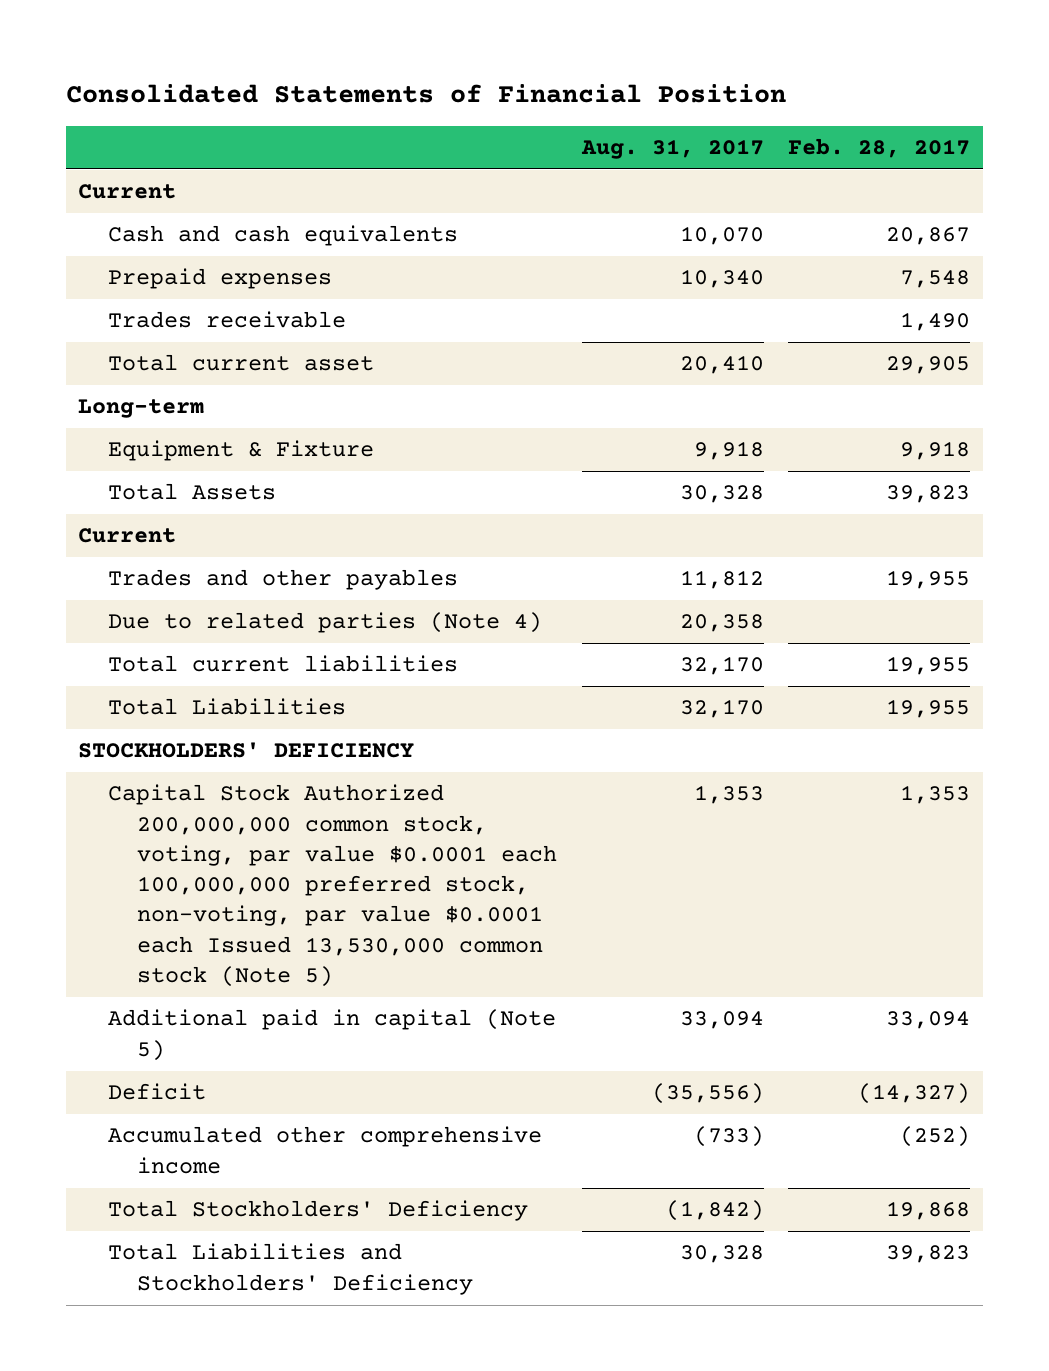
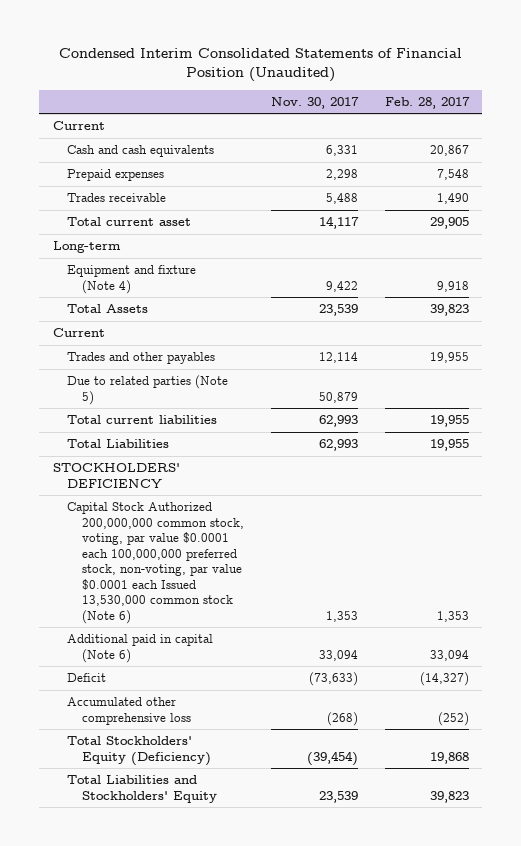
[65,84,786,104] Consolidated Statements of Financial Position -> [58,48,462,83] Condensed Interim Consolidated Statements of Financial Position (Unaudited)
[580,139,764,160] Aug. 31, 2017 -> none
none -> [270,96,359,109] Nov. 30, 2017
[107,440,374,462] Equipment & Fixture -> [67,265,197,294] Equipment and fixture (Note 4)
[107,612,542,634] Due to related parties (Note 4) -> [67,375,229,405] Due to related parties (Note 5)
[107,784,558,987] Capital Stock Authorized 200,000,000 common stock, voting, par value $0.0001 each 100,000,000 preferred stock, non-voting, par value $0.0001 each Issued 13,530,000 common stock (Note 5) -> [67,502,244,624] Capital Stock Authorized 200,000,000 common stock, voting, par value $0.0001 each 100,000,000 preferred stock, non-voting, par value $0.0001 each Issued 13,530,000 common stock (Note 6)
[107,1009,556,1061] Additional paid in capital (Note 5) -> [67,634,214,663] Additional paid in capital (Note 6)
[107,1126,542,1174] Accumulated other comprehensive income -> [67,697,191,725] Accumulated other comprehensive loss
[107,1200,528,1222] Total Stockholders' Deficiency -> [67,736,211,766] Total Stockholders' Equity (Deficiency)
[107,1243,474,1295] Total Liabilities and Stockholders' Deficiency -> [67,775,217,803] Total Liabilities and Stockholders' Equity

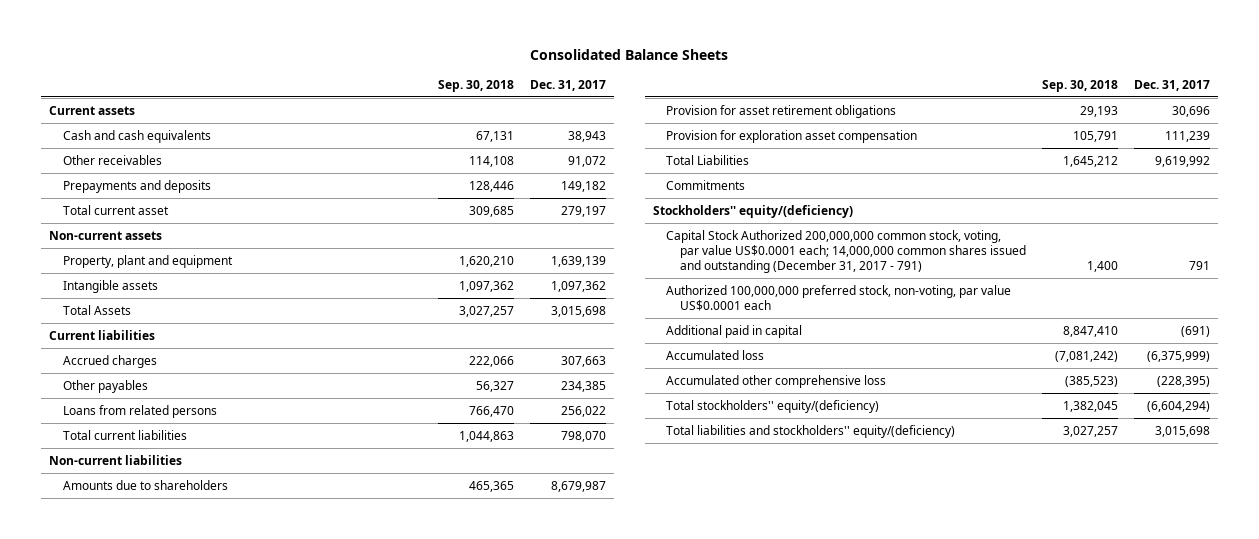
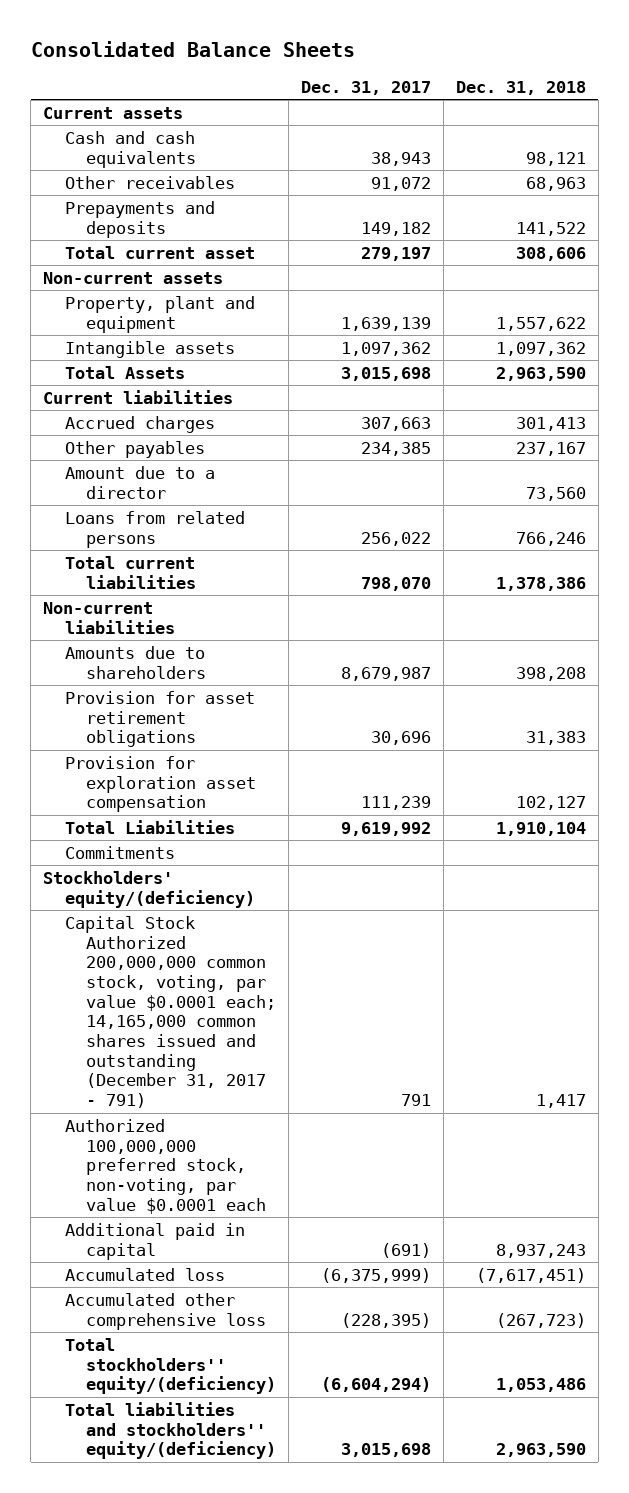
[438,79,515,92] Sep. 30, 2018 -> none
none -> [455,80,586,95] Dec. 31, 2018
none -> [64,465,215,499] Amount due to a director
[652,204,853,218] Stockholders'' equity/(deficiency) -> [43,870,255,908] Stockholders' equity/(deficiency)
[666,229,1026,274] Capital Stock Authorized 200,000,000 common stock, voting, par value US$0.0001 each; 14,000,000 common shares issued and outstanding (December 31, 2017 - 791) -> [64,915,277,1109] Capital Stock Authorized 200,000,000 common stock, voting, par value $0.0001 each; 14,165,000 common shares issued and outstanding (December 31, 2017 - 791)
[666,284,1012,311] Authorized 100,000,000 preferred stock, non-voting, par value US$0.0001 each -> [64,1118,267,1214] Authorized 100,000,000 preferred stock, non-voting, par value $0.0001 each

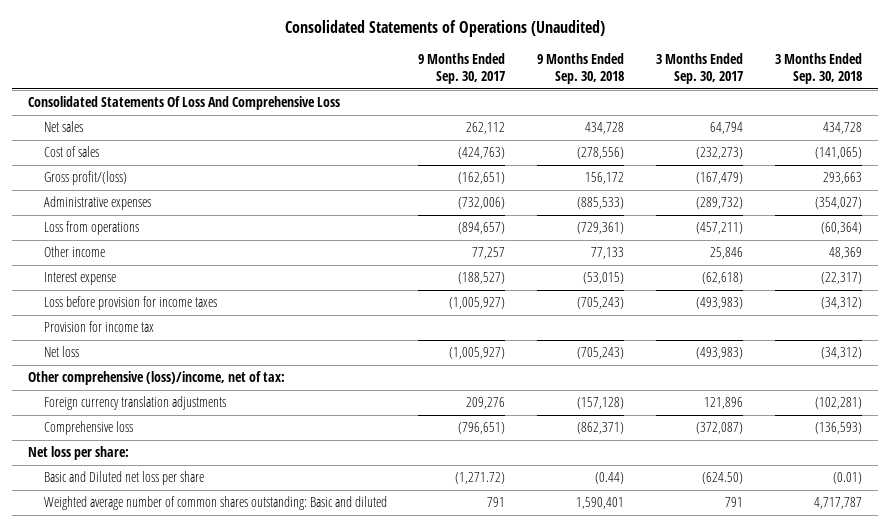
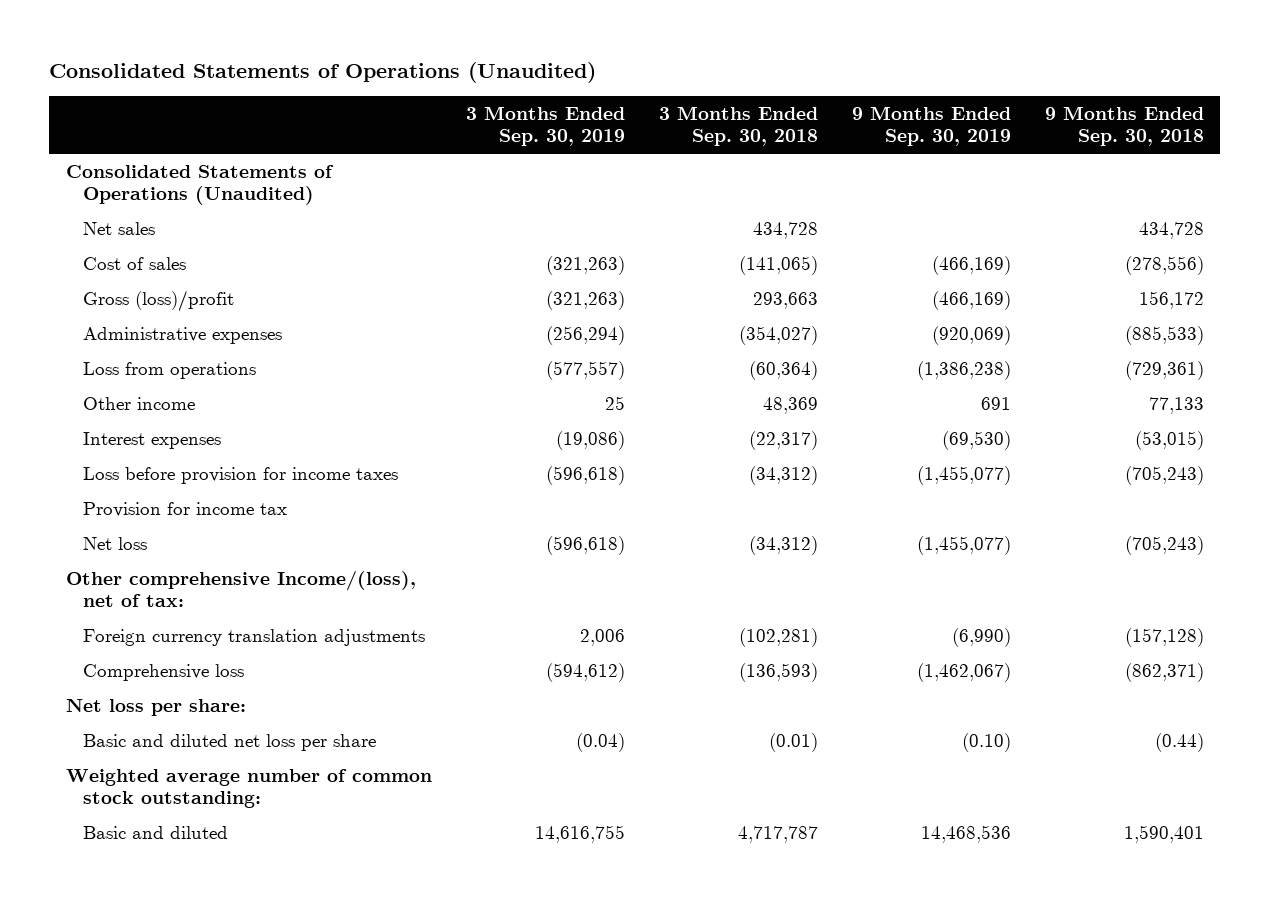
[418,52,506,85] 9 Months Ended Sep. 30, 2017 -> none
[655,52,743,85] 3 Months Ended Sep. 30, 2017 -> none
none -> [465,105,625,147] 3 Months Ended Sep. 30, 2019
none -> [851,105,1011,147] 9 Months Ended Sep. 30, 2019
[27,96,340,111] Consolidated Statements Of Loss And Comprehensive Loss -> none
none -> [66,164,335,206] Consolidated Statements of Operations (Unaudited)
[43,171,127,186] Gross profit/(loss) -> [82,289,234,312] Gross (loss)/profit
[43,272,116,286] Interest expense -> [82,431,221,449] Interest expenses
[27,371,285,386] Other comprehensive (loss)/income, net of tax: -> [66,569,417,608] Other comprehensive Income/(loss), net of tax:
[43,471,204,486] Basic and Diluted net loss per share -> [82,733,376,751] Basic and diluted net loss per share
none -> [66,768,433,809] Weighted average number of common stock outstanding:
[43,496,387,511] Weighted average number of common shares outstanding: Basic and diluted -> [82,825,228,839] Basic and diluted

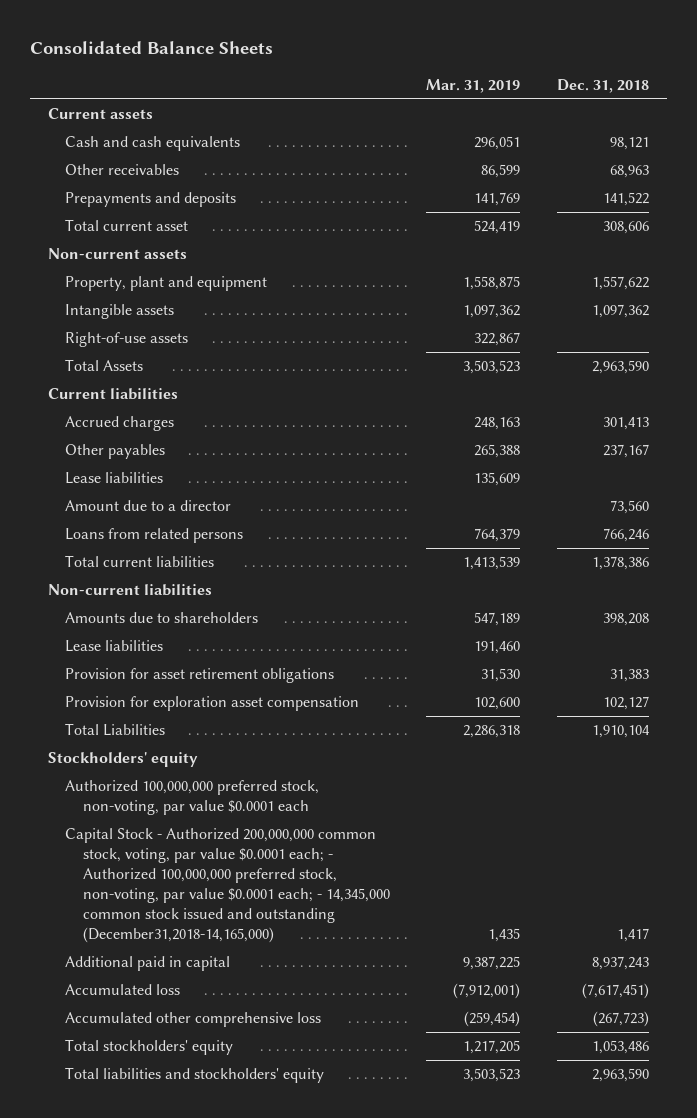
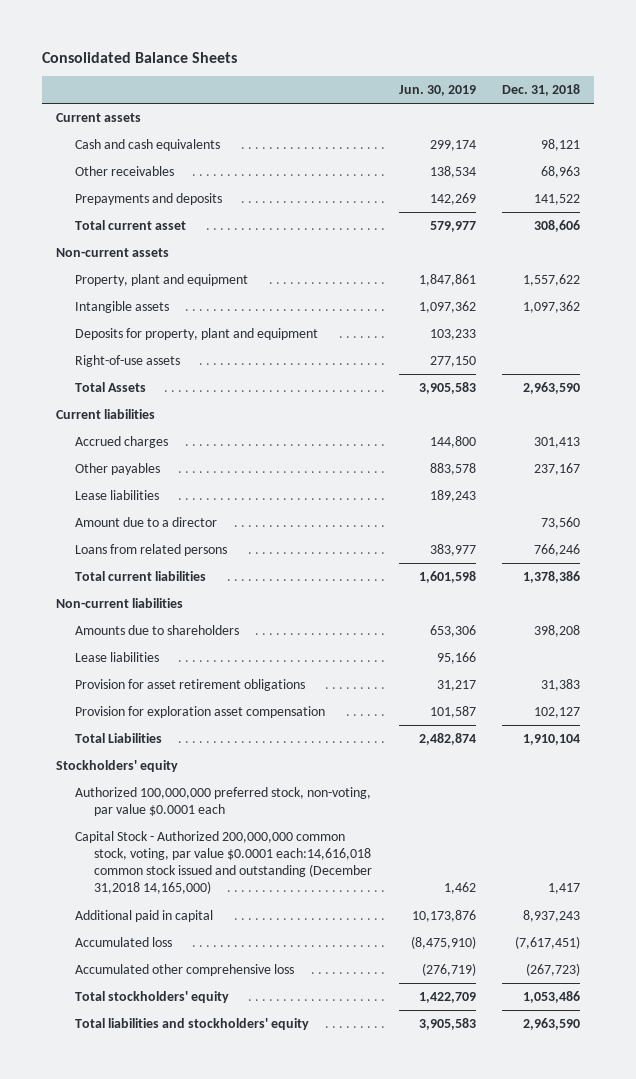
[426,78,521,93] Mar. 31, 2019 -> none
none -> [398,85,476,97] Jun. 30, 2019
none -> [74,327,318,340] Deposits for property, plant and equipment
[65,828,390,944] Capital Stock - Authorized 200,000,000 common stock, voting, par value $0.0001 each; - Authorized 100,000,000 preferred stock, non-voting, par value $0.0001 each; - 14,345,000 common stock issued and outstanding (December31,2018-14,165,000) -> [74,830,372,895] Capital Stock - Authorized 200,000,000 common stock, voting, par value $0.0001 each:14,616,018 common stock issued and outstanding (December 31,2018 14,165,000)

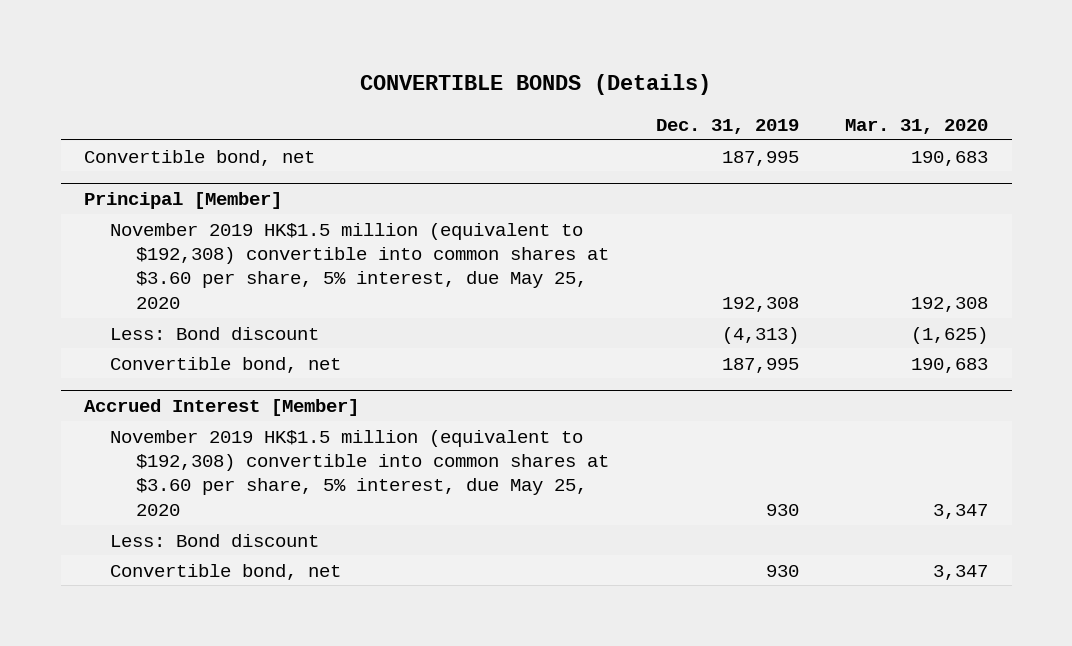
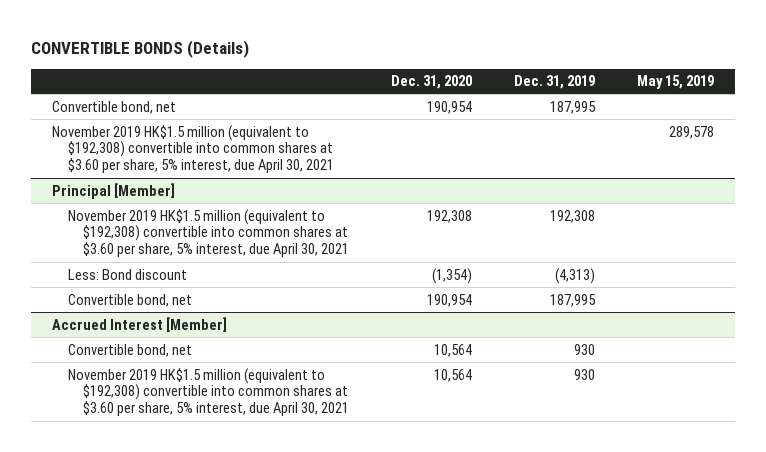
[845,118,989,134] Mar. 31, 2020 -> none
none -> [391,75,473,90] Dec. 31, 2020
none -> [637,75,715,90] May 15, 2019
none -> [52,124,334,174] November 2019 HK$1.5 million (equivalent to $192,308) convertible into common shares at $3.60 per share, 5% interest, due April 30, 2021
[110,222,610,309] November 2019 HK$1.5 million (equivalent to $192,308) convertible into common shares at $3.60 per share, 5% interest, due May 25, 2020 -> [67,208,350,258] November 2019 HK$1.5 million (equivalent to $192,308) convertible into common shares at $3.60 per share, 5% interest, due April 30, 2021
[110,429,610,516] November 2019 HK$1.5 million (equivalent to $192,308) convertible into common shares at $3.60 per share, 5% interest, due May 25, 2020 -> none
[110,533,320,547] Less: Bond discount -> none
none -> [67,367,350,417] November 2019 HK$1.5 million (equivalent to $192,308) convertible into common shares at $3.60 per share, 5% interest, due April 30, 2021

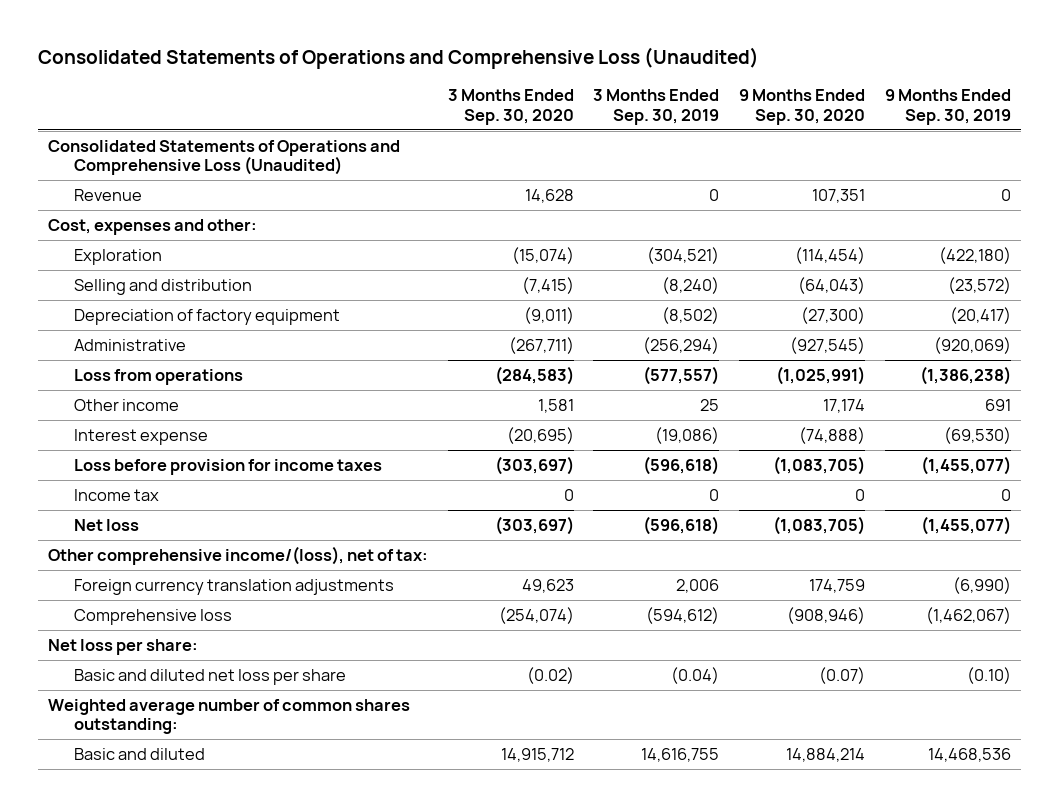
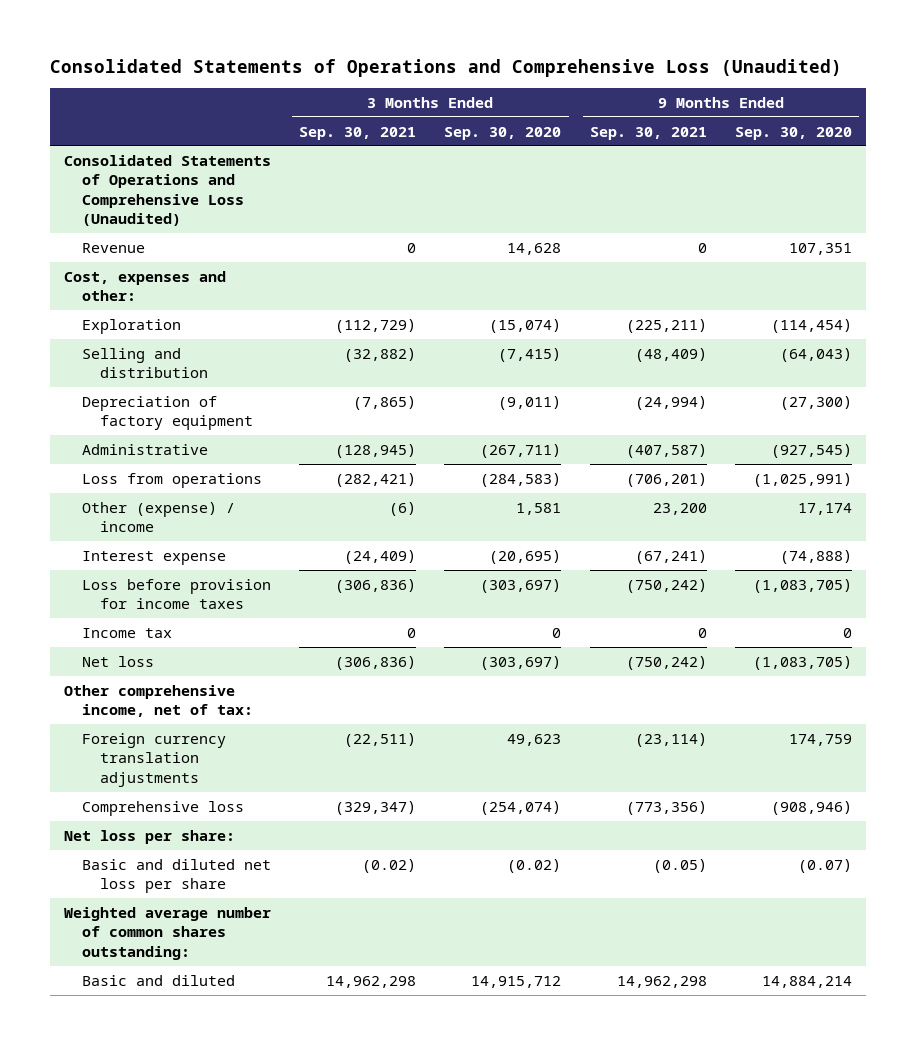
[593,89,720,125] 3 Months Ended Sep. 30, 2019 -> none
[885,89,1012,125] 9 Months Ended Sep. 30, 2019 -> none
none -> [299,126,417,140] Sep. 30, 2021
none -> [589,126,707,140] Sep. 30, 2021
[73,398,179,411] Other income -> [81,501,235,533] Other (expense) / income
[47,545,428,565] Other comprehensive income/(loss), net of tax: -> [63,684,253,718] Other comprehensive income, net of tax:

